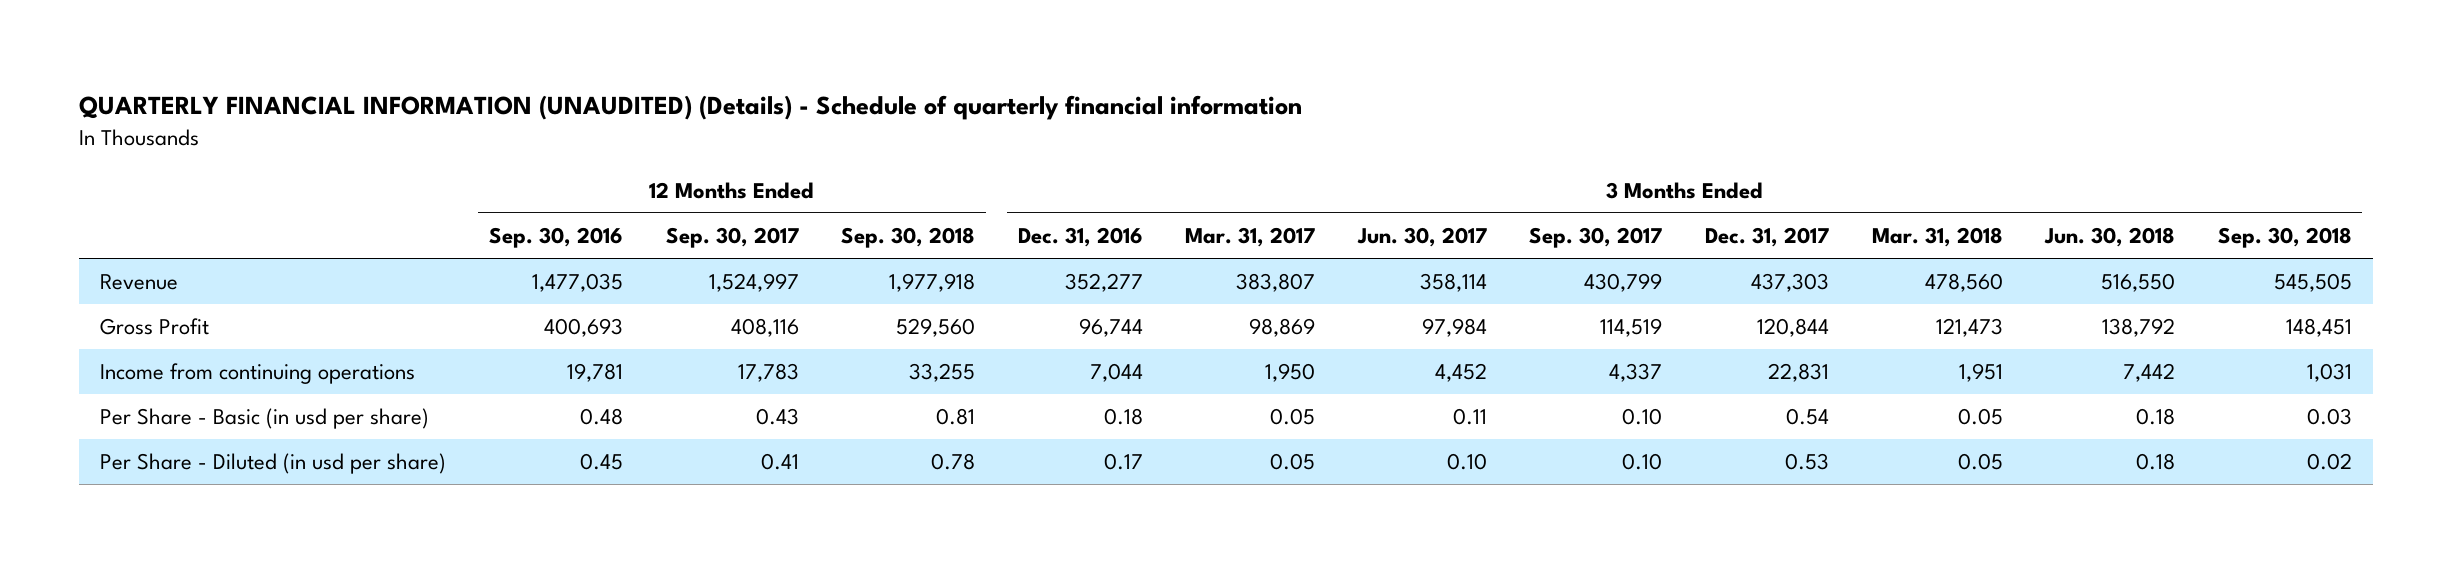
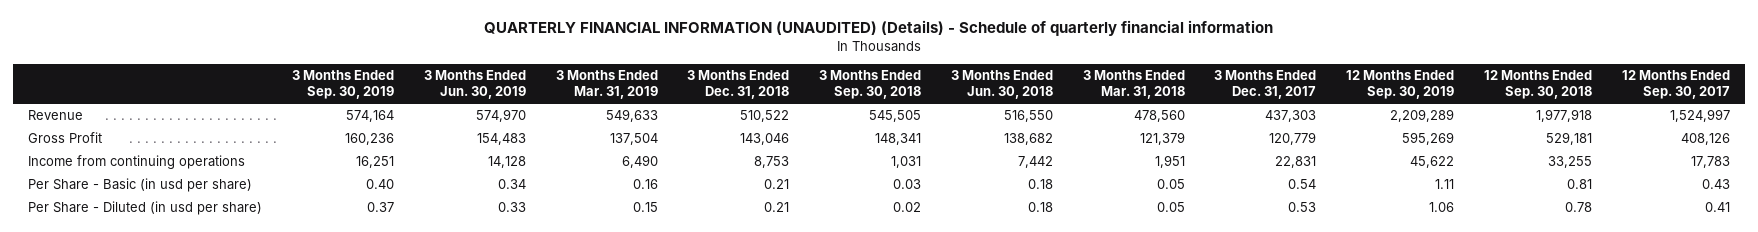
[489,226,624,248] Sep. 30, 2016 -> none
[1017,226,1143,247] Dec. 31, 2016 -> none
[1185,226,1316,247] Mar. 31, 2017 -> none
[1356,226,1487,247] Jun. 30, 2017 -> none
[1529,226,1663,248] Sep. 30, 2017 -> none
none -> [292,70,395,100] 3 Months Ended Sep. 30, 2019
none -> [423,70,526,100] 3 Months Ended Jun. 30, 2019
none -> [555,70,658,100] 3 Months Ended Mar. 31, 2019
none -> [687,70,790,100] 3 Months Ended Dec. 31, 2018
none -> [1346,70,1455,100] 12 Months Ended Sep. 30, 2019
[730,318,799,338] 408,116 -> [1680,133,1730,146] 408,126
[896,318,976,338] 529,560 -> [1545,132,1592,146] 529,181
[1756,318,1829,338] 120,844 -> [1269,132,1317,146] 120,779
[1935,318,2003,338] 121,473 -> [1139,132,1185,146] 121,379
[2102,318,2176,338] 138,792 -> [1003,133,1053,146] 138,682
[2285,318,2352,338] 148,451 -> [875,133,922,146] 148,341

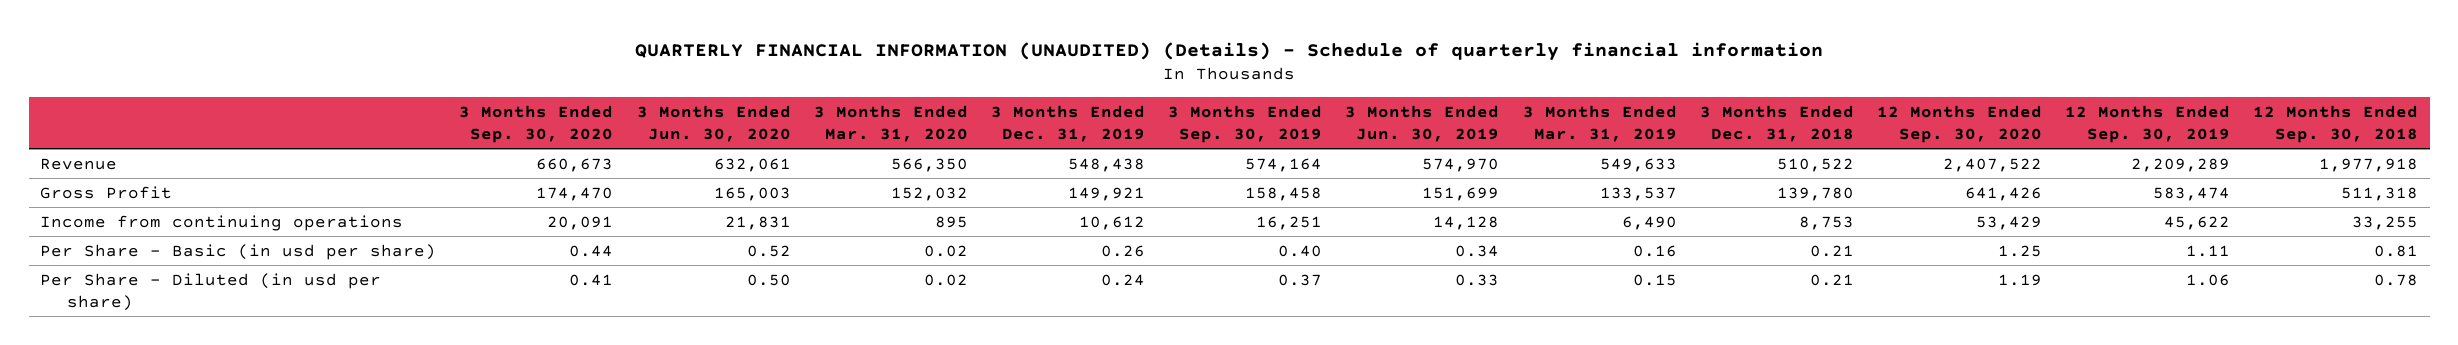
[819,70,922,100] 3 Months Ended Sep. 30, 2018 -> none
[950,70,1053,100] 3 Months Ended Jun. 30, 2018 -> none
[1082,70,1185,100] 3 Months Ended Mar. 31, 2018 -> none
[1214,70,1317,100] 3 Months Ended Dec. 31, 2017 -> none
[1621,70,1730,100] 12 Months Ended Sep. 30, 2017 -> none
none -> [459,104,614,143] 3 Months Ended Sep. 30, 2020
none -> [636,104,791,142] 3 Months Ended Jun. 30, 2020
none -> [813,104,968,142] 3 Months Ended Mar. 31, 2020
none -> [990,104,1145,142] 3 Months Ended Dec. 31, 2019
none -> [1876,104,2042,143] 12 Months Ended Sep. 30, 2020
[345,133,395,146] 160,236 -> [1245,186,1323,201] 158,458
[476,133,526,146] 154,483 -> [1422,186,1500,201] 151,699
[609,133,658,146] 137,504 -> [1599,186,1677,201] 133,537
[740,133,790,146] 143,046 -> [1776,186,1854,201] 139,780
[1402,132,1455,146] 595,269 -> [2153,186,2231,201] 583,474
[1545,132,1592,146] 529,181 -> [2341,186,2419,201] 511,318

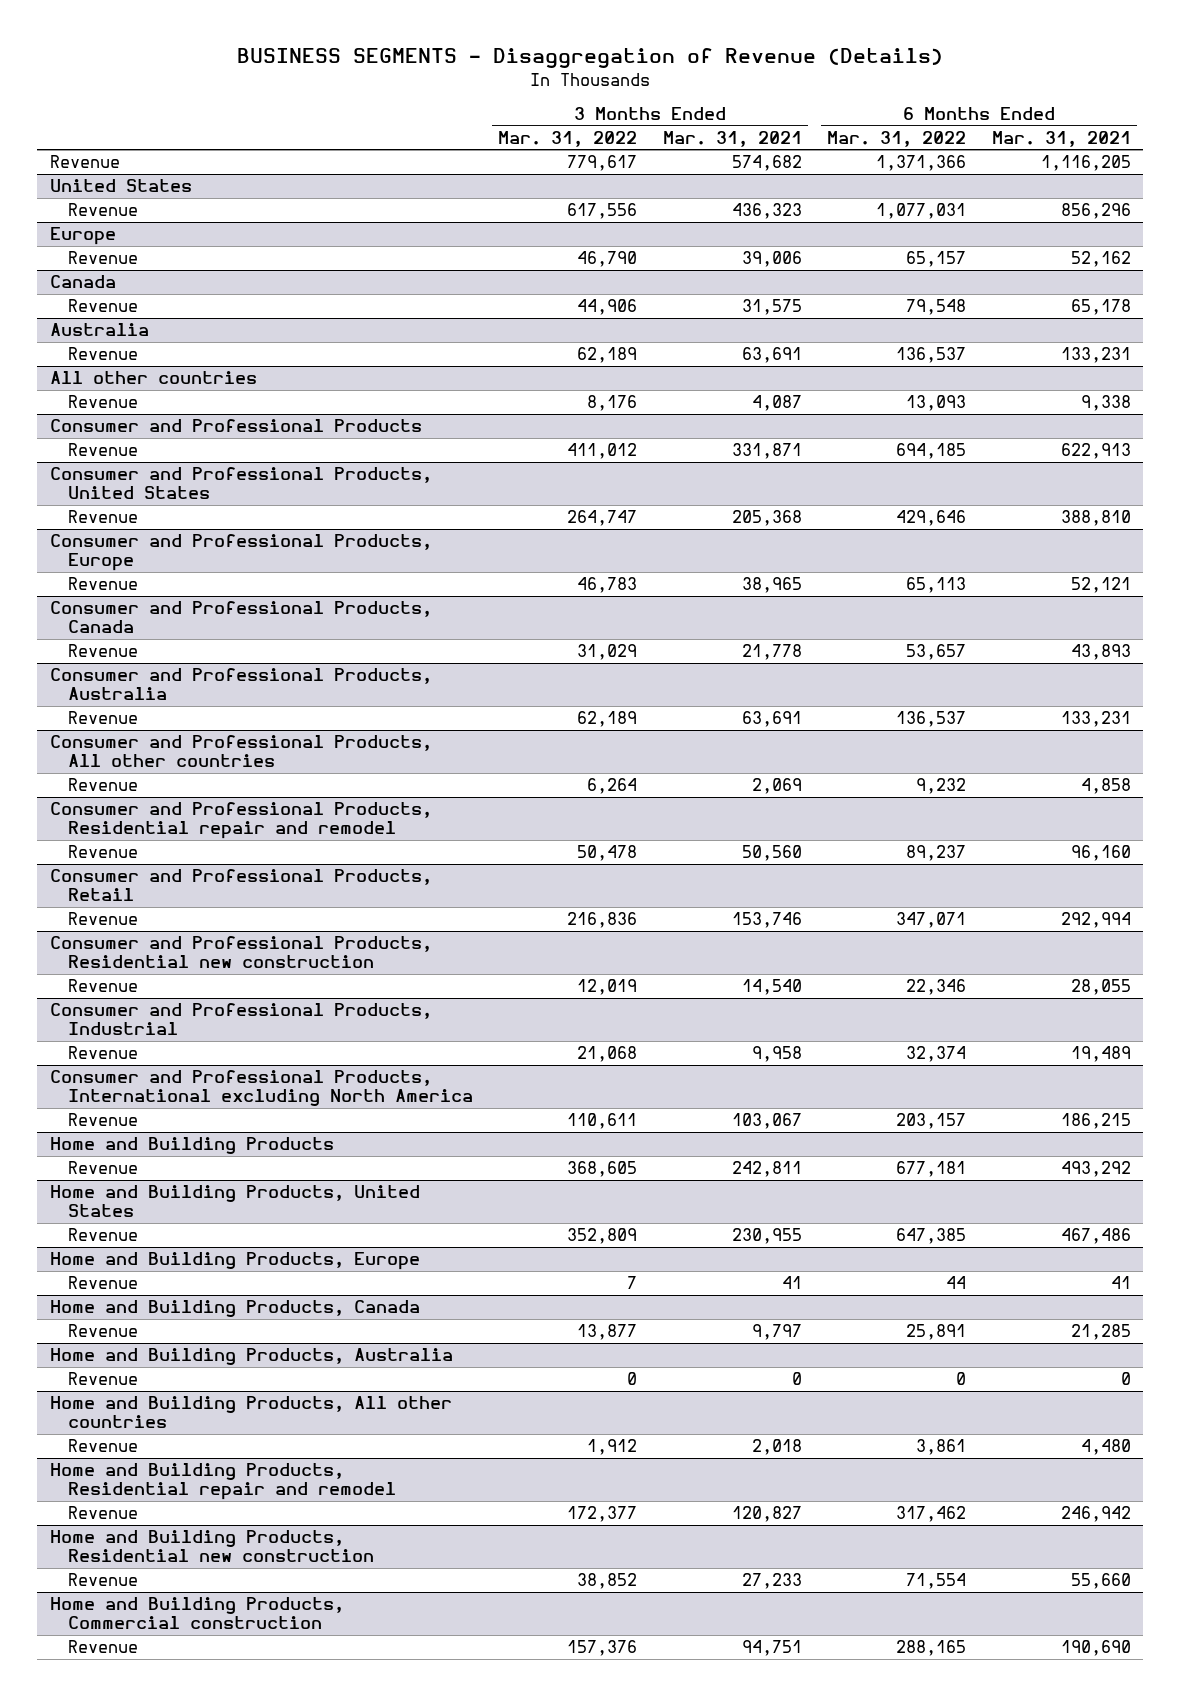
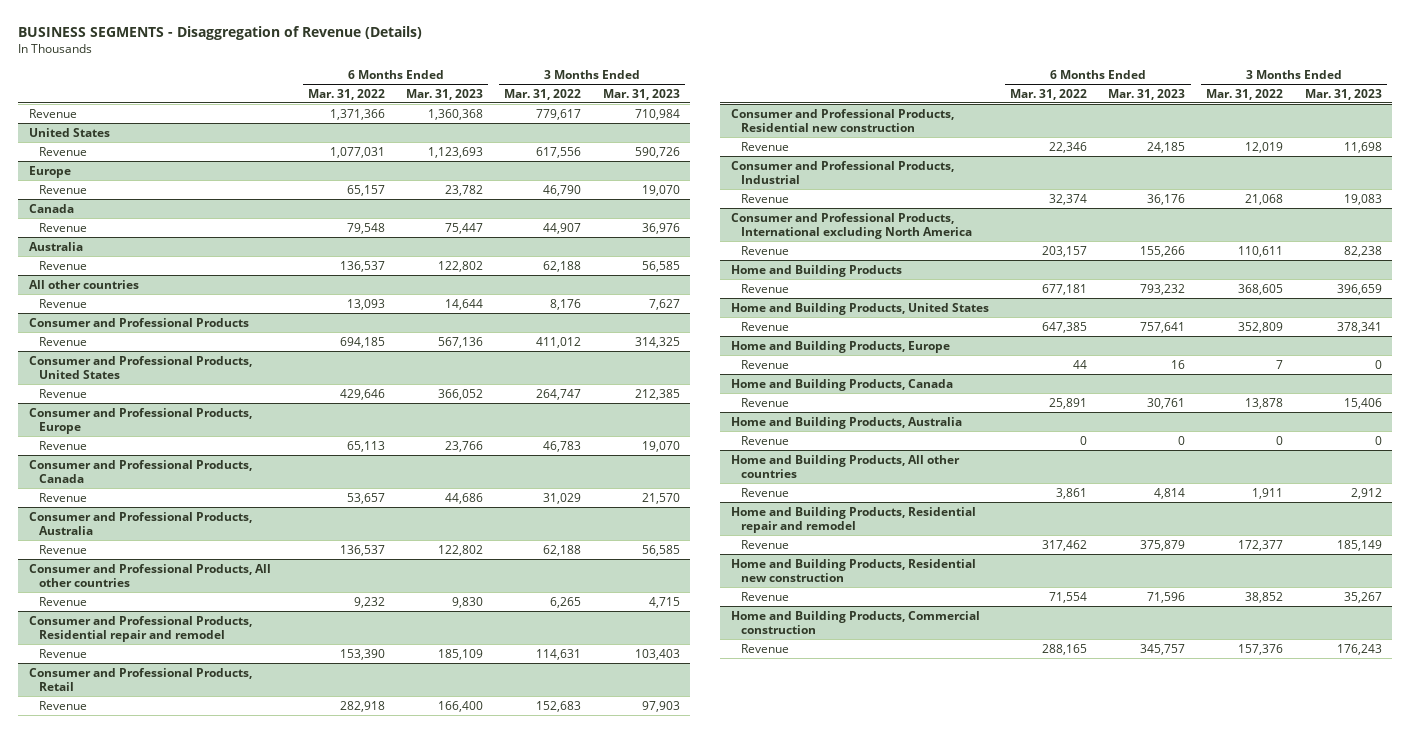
[662,131,802,148] Mar. 31, 2021 -> none
[991,131,1131,148] Mar. 31, 2021 -> none
none -> [406,88,484,100] Mar. 31, 2023
none -> [602,88,680,100] Mar. 31, 2023
[577,299,638,316] 44,906 -> [543,222,582,234] 44,907
[577,347,638,364] 62,189 -> [543,260,582,272] 62,188
[577,711,638,728] 62,189 -> [543,544,582,556] 62,188
[587,778,638,795] 6,264 -> [550,596,582,608] 6,265
[577,845,638,862] 50,478 -> [536,648,582,660] 114,631
[906,845,967,862] 89,237 -> [340,648,386,660] 153,390
[567,912,638,929] 216,836 -> [536,700,582,712] 152,683
[896,912,967,929] 347,071 -> [340,700,386,712] 282,918
[577,1324,638,1341] 13,877 -> [1245,397,1284,409] 13,878
[587,1439,638,1456] 1,912 -> [1252,487,1284,499] 1,911

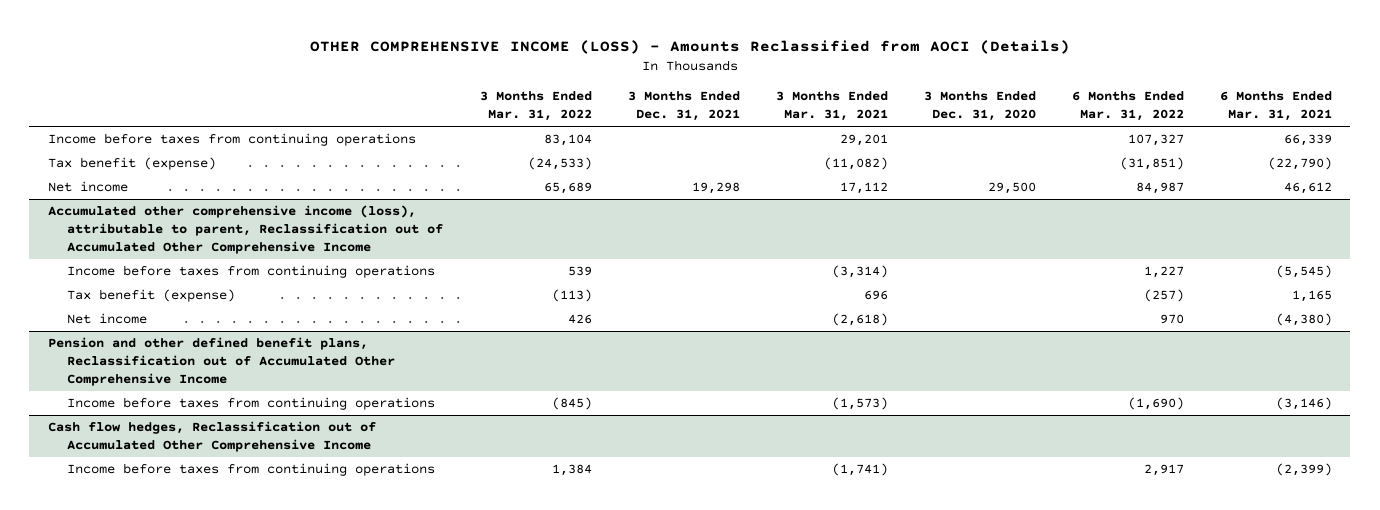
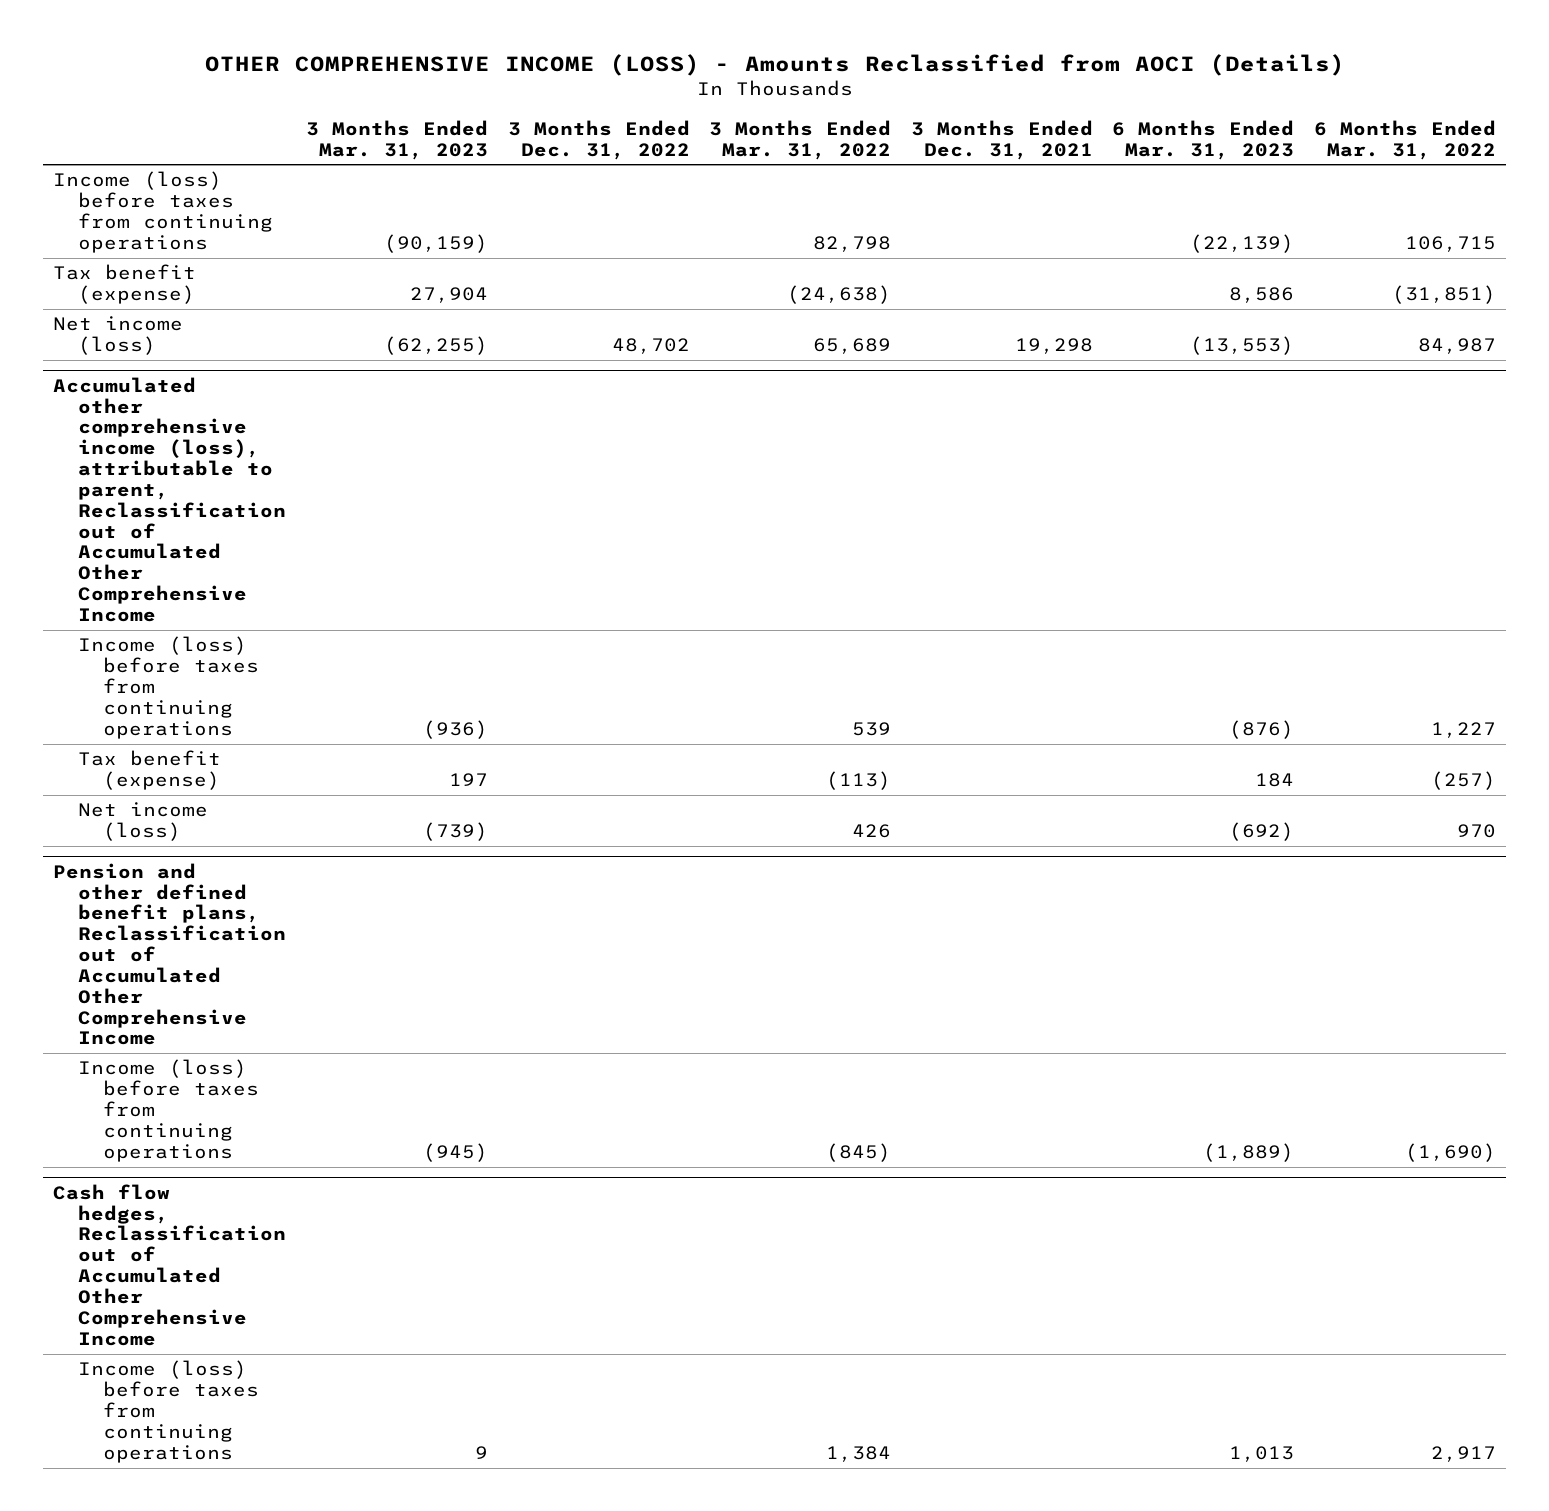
[775,91,888,122] 3 Months Ended Mar. 31, 2021 -> none
[923,91,1036,122] 3 Months Ended Dec. 31, 2020 -> none
[1220,91,1333,122] 6 Months Ended Mar. 31, 2021 -> none
none -> [305,119,488,160] 3 Months Ended Mar. 31, 2023
none -> [507,119,690,160] 3 Months Ended Dec. 31, 2022
none -> [1112,119,1295,160] 6 Months Ended Mar. 31, 2023
[47,133,416,147] Income before taxes from continuing operations -> [53,171,274,253] Income (loss) before taxes from continuing operations
[543,134,592,147] 83,104 -> [813,235,892,252] 82,798
[1128,134,1185,147] 107,327 -> [1405,235,1497,252] 106,715
[527,157,592,171] (24,533) -> [787,285,892,305] (24,638)
[47,181,128,193] Net income -> [53,316,184,356] Net income (loss)
[67,265,436,279] Income before taxes from continuing operations -> [78,636,260,739] Income (loss) before taxes from continuing operations
[67,313,148,325] Net income -> [78,802,209,842] Net income (loss)
[67,397,436,411] Income before taxes from continuing operations -> [78,1059,260,1162] Income (loss) before taxes from continuing operations
[67,463,436,477] Income before taxes from continuing operations -> [78,1360,260,1463] Income (loss) before taxes from continuing operations

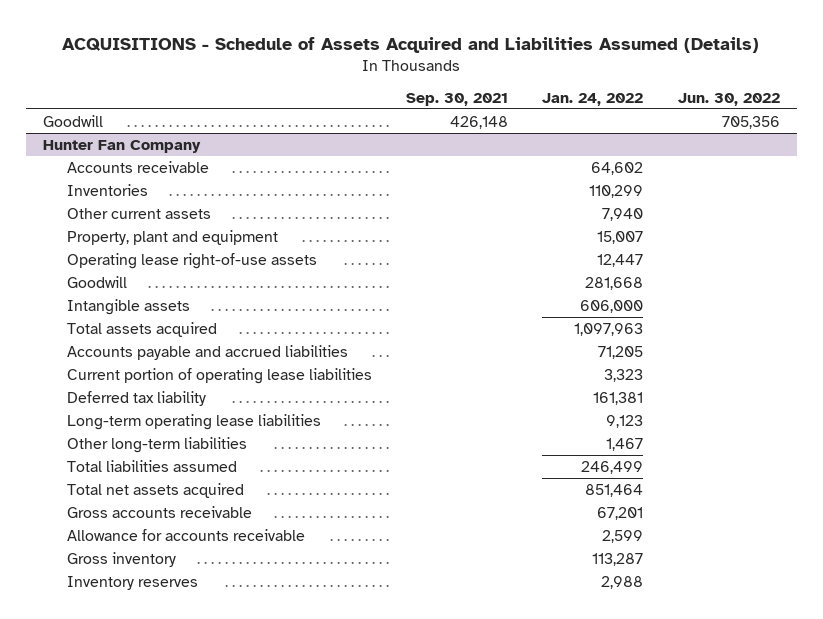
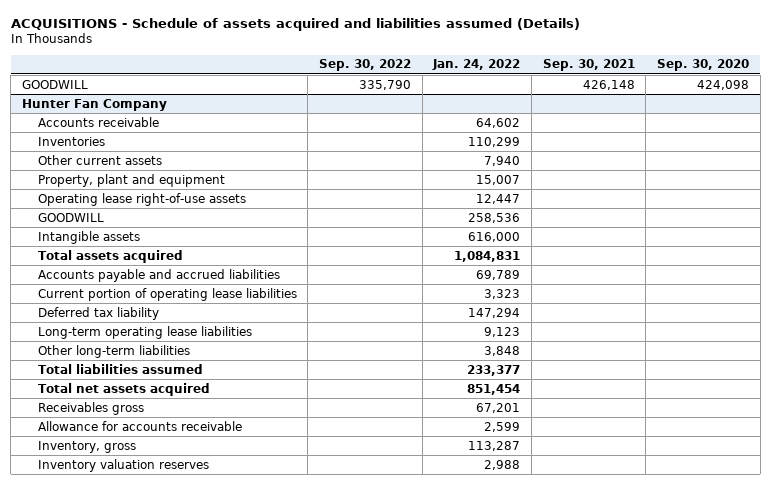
[62,36,760,53] ACQUISITIONS - Schedule of Assets Acquired and Liabilities Assumed (Details) -> [10,18,580,32] ACQUISITIONS - Schedule of assets acquired and liabilities assumed (Details)
[677,92,780,106] Jun. 30, 2022 -> none
none -> [318,59,411,72] Sep. 30, 2022
none -> [657,59,750,72] Sep. 30, 2020
[42,114,103,127] Goodwill -> [21,79,88,89] GOODWILL
[66,275,127,288] Goodwill -> [37,212,104,222] GOODWILL
[585,276,644,290] 281,668 -> [468,212,521,223] 258,536
[580,299,644,313] 606,000 -> [468,231,521,242] 616,000
[574,322,644,336] 1,097,963 -> [454,250,521,262] 1,084,831
[598,345,644,359] 71,205 -> [476,269,521,280] 69,789
[593,391,644,405] 161,381 -> [468,307,521,318] 147,294
[606,437,644,451] 1,467 -> [484,345,521,356] 3,848
[581,460,644,474] 246,499 -> [467,364,521,376] 233,377
[585,483,644,497] 851,464 -> [467,383,521,395] 851,454
[66,505,252,518] Gross accounts receivable -> [37,401,144,415] Receivables gross
[66,551,176,567] Gross inventory -> [37,440,136,453] Inventory, gross
[66,575,198,590] Inventory reserves -> [37,458,209,472] Inventory valuation reserves

